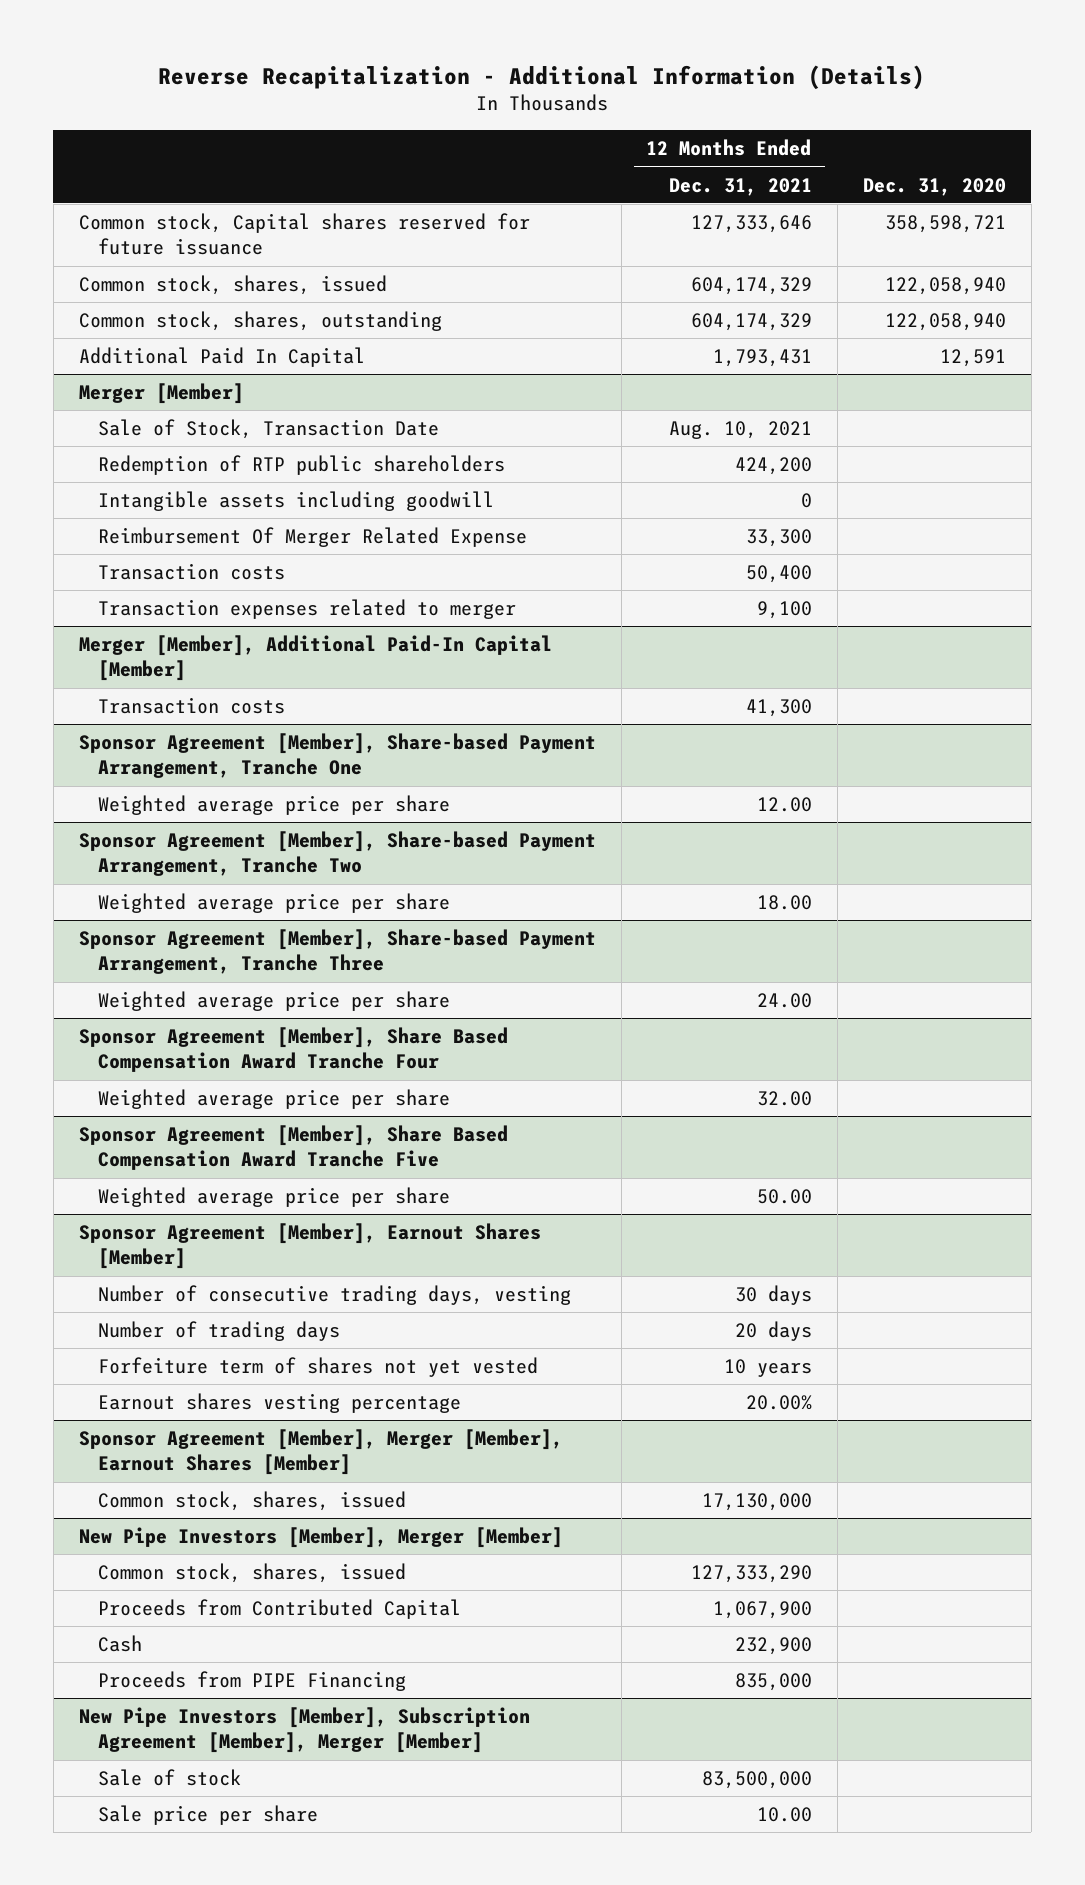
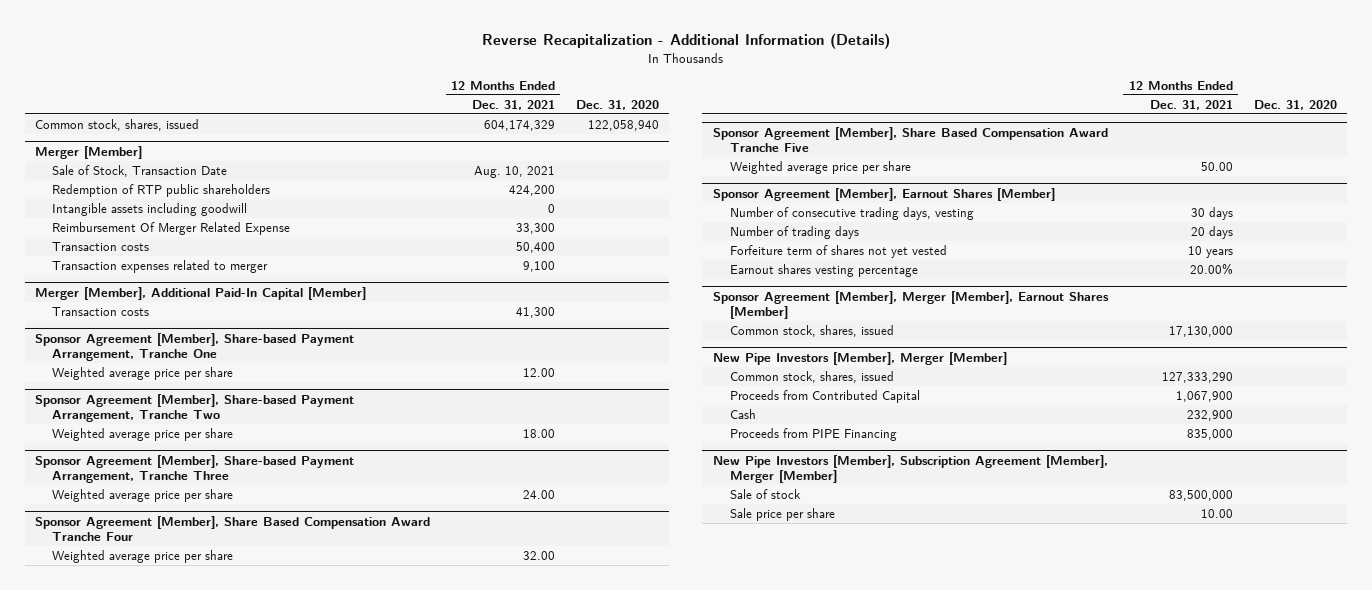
[78,213,530,256] Common stock, Capital shares reserved for future issuance -> none
[78,311,442,332] Common stock, shares, outstanding -> none
[78,347,365,368] Additional Paid In Capital -> none

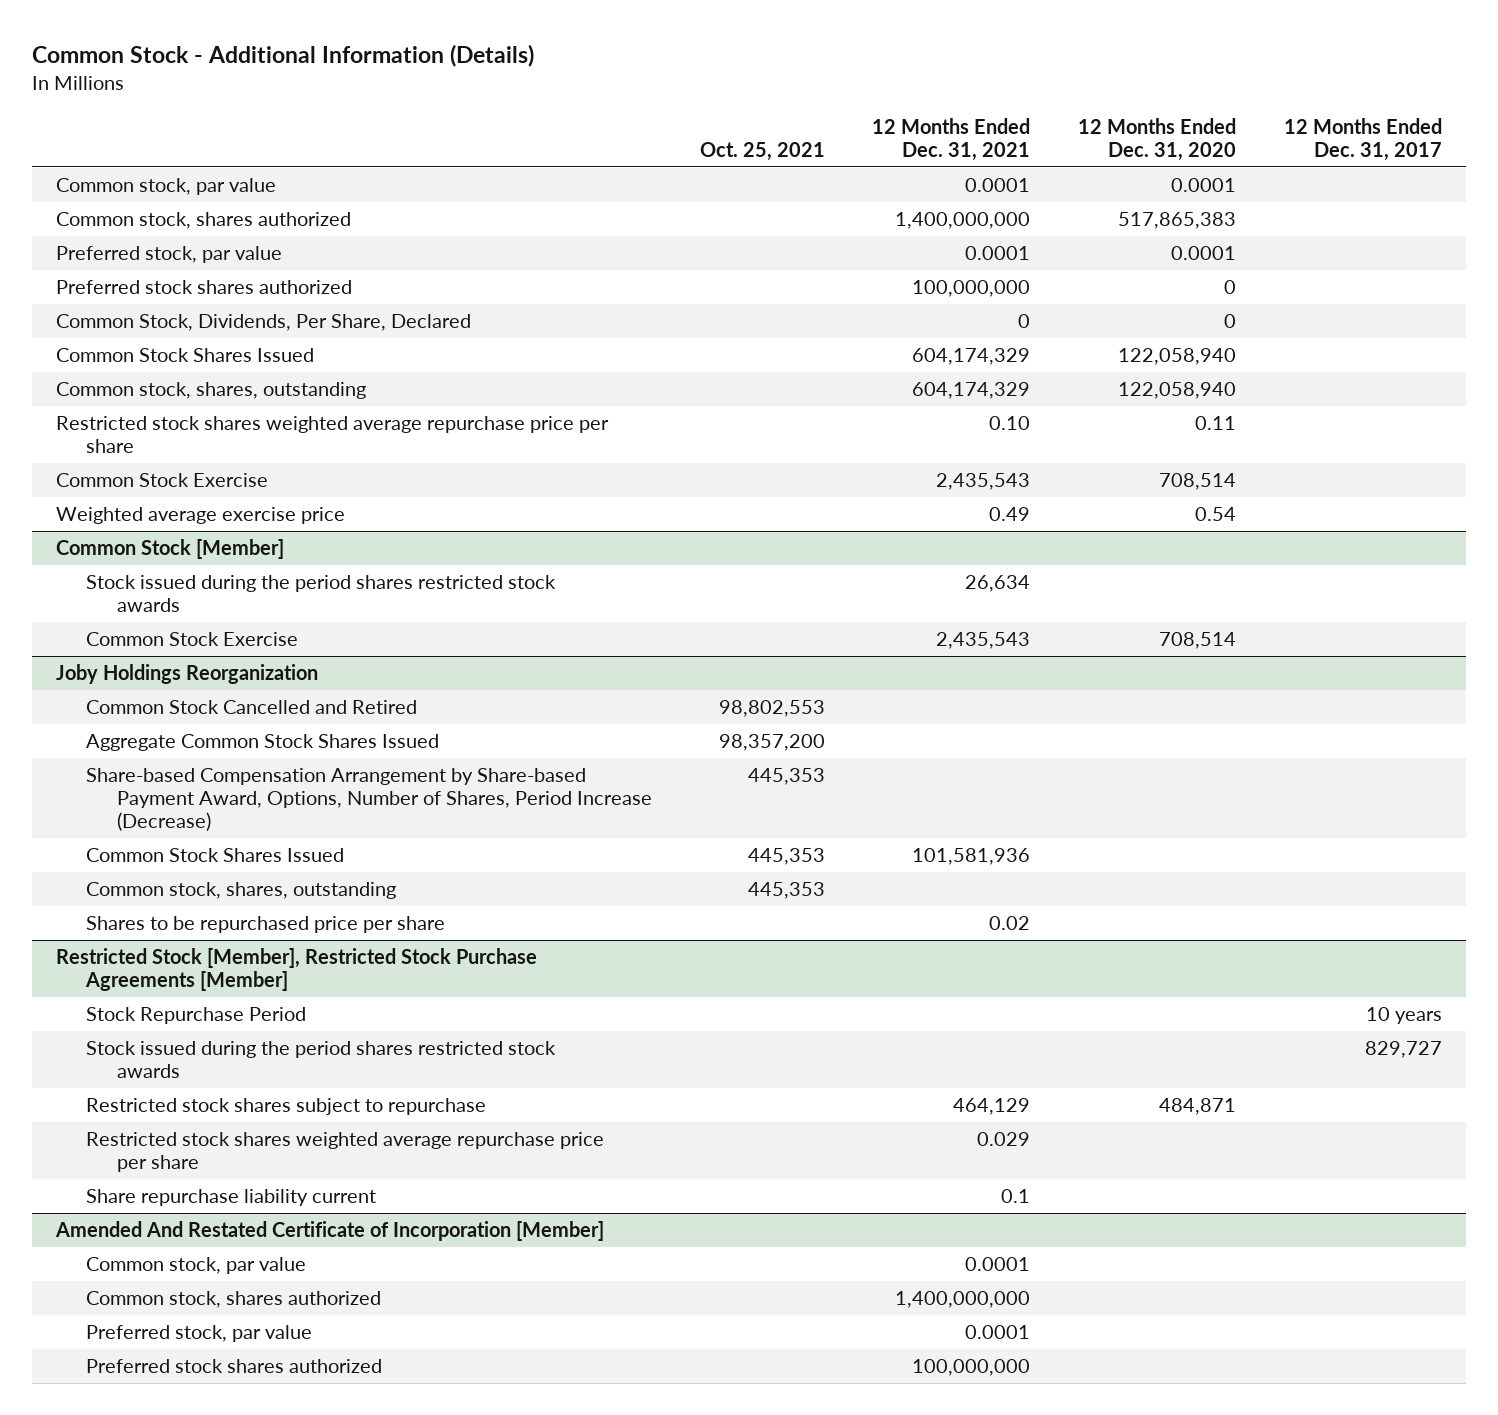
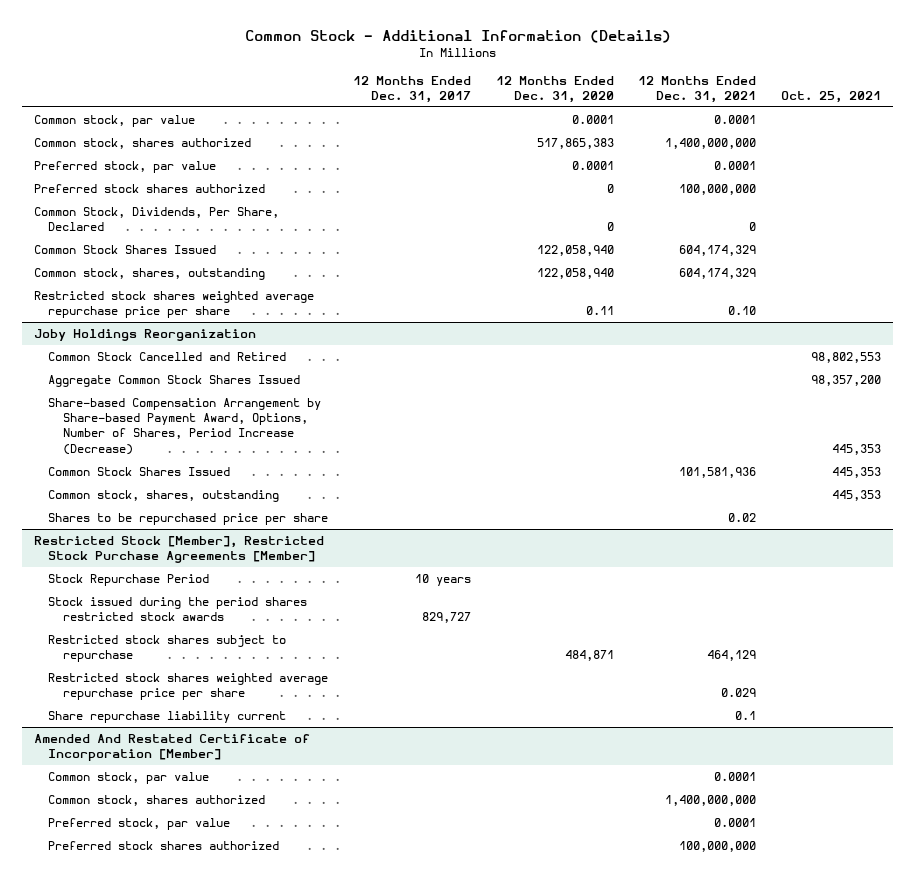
[55,473,268,488] Common Stock Exercise -> none
[55,507,345,525] Weighted average exercise price -> none
[55,539,284,560] Common Stock [Member] -> none
[86,575,557,613] Stock issued during the period shares restricted stock awards -> none
[86,632,299,647] Common Stock Exercise -> none

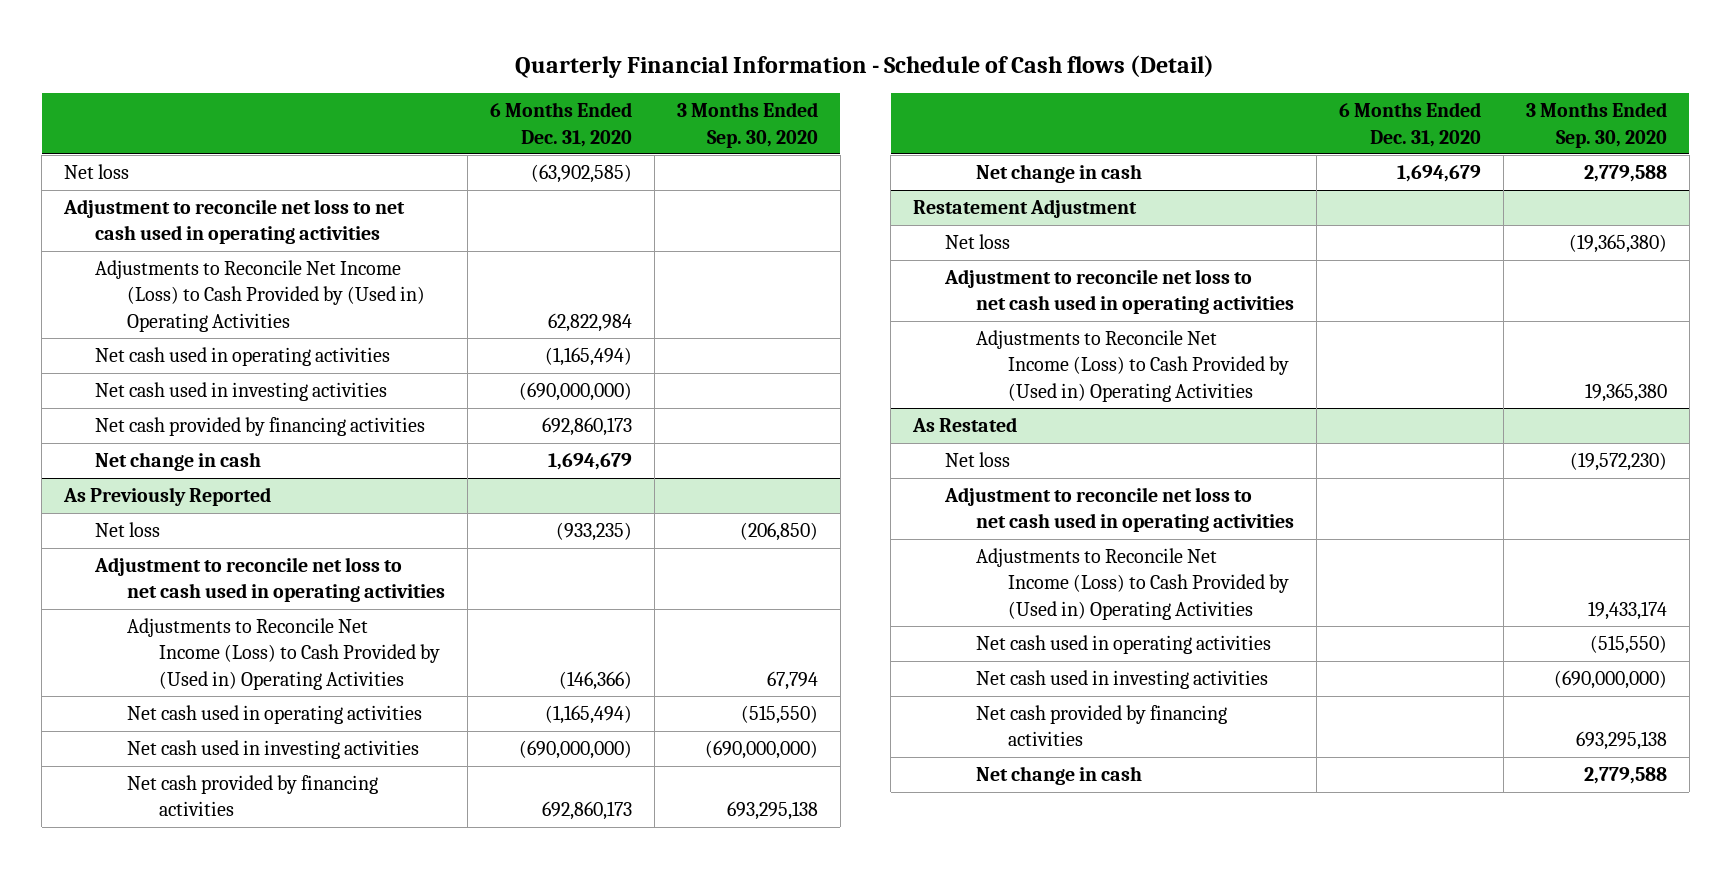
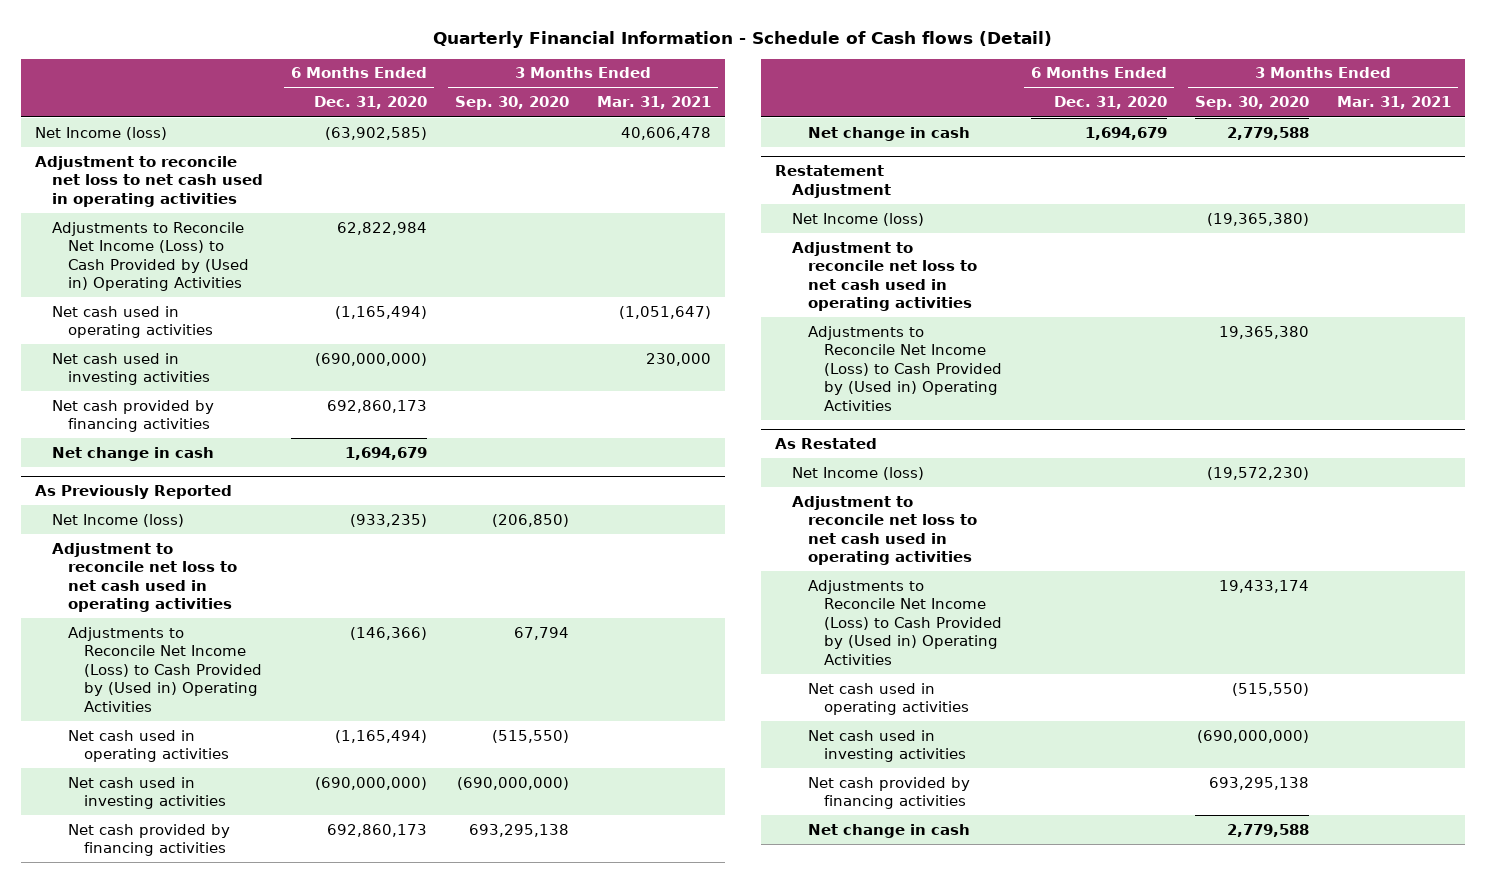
none -> [596,96,711,110] Mar. 31, 2021
[63,164,129,180] Net loss -> [35,126,168,140] Net Income (loss)
[95,522,161,538] Net loss -> [51,513,184,527] Net Income (loss)
[944,234,1010,250] Net loss -> [791,212,924,226] Net Income (loss)
[944,452,1010,468] Net loss -> [791,466,924,480] Net Income (loss)

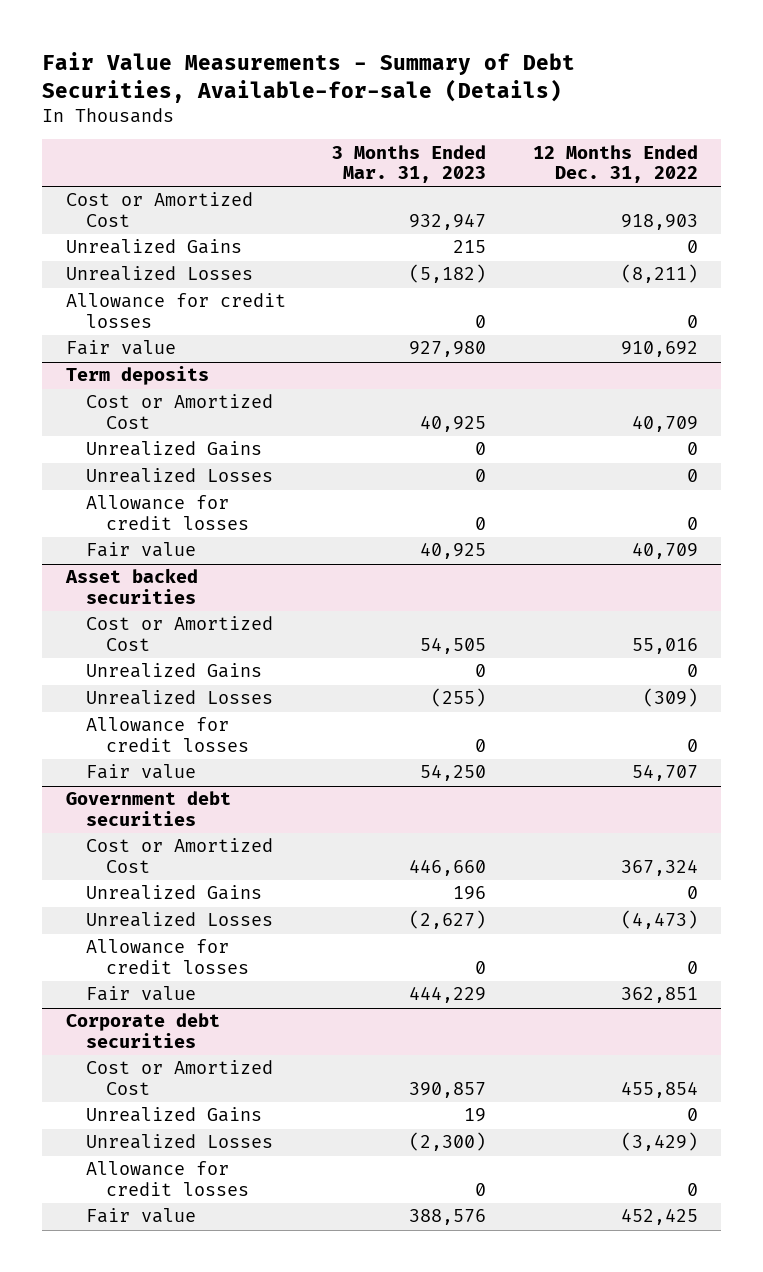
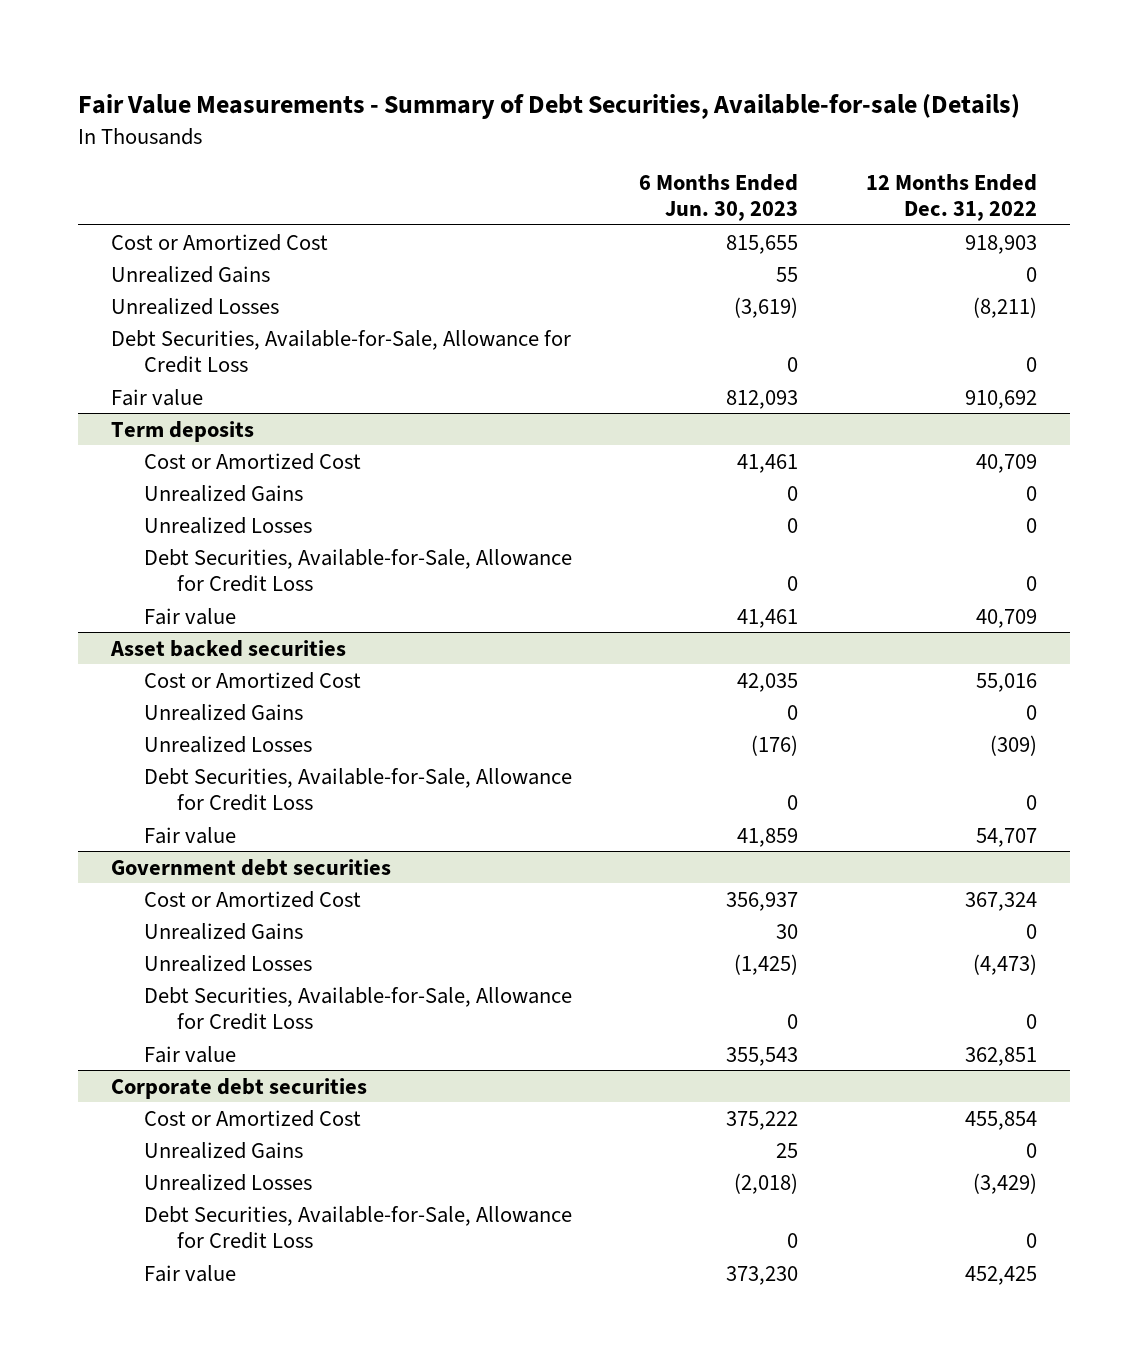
[332,144,487,184] 3 Months Ended Mar. 31, 2023 -> none
none -> [639,173,799,222] 6 Months Ended Jun. 30, 2023
[65,293,286,329] Allowance for credit losses -> [111,329,572,374] Debt Securities, Available-for-Sale, Allowance for Credit Loss
[85,495,249,531] Allowance for credit losses -> [144,548,573,593] Debt Securities, Available-for-Sale, Allowance for Credit Loss
[85,717,249,753] Allowance for credit losses -> [144,767,573,812] Debt Securities, Available-for-Sale, Allowance for Credit Loss
[85,939,249,975] Allowance for credit losses -> [144,986,573,1031] Debt Securities, Available-for-Sale, Allowance for Credit Loss
[85,1161,249,1197] Allowance for credit losses -> [144,1205,573,1250] Debt Securities, Available-for-Sale, Allowance for Credit Loss

